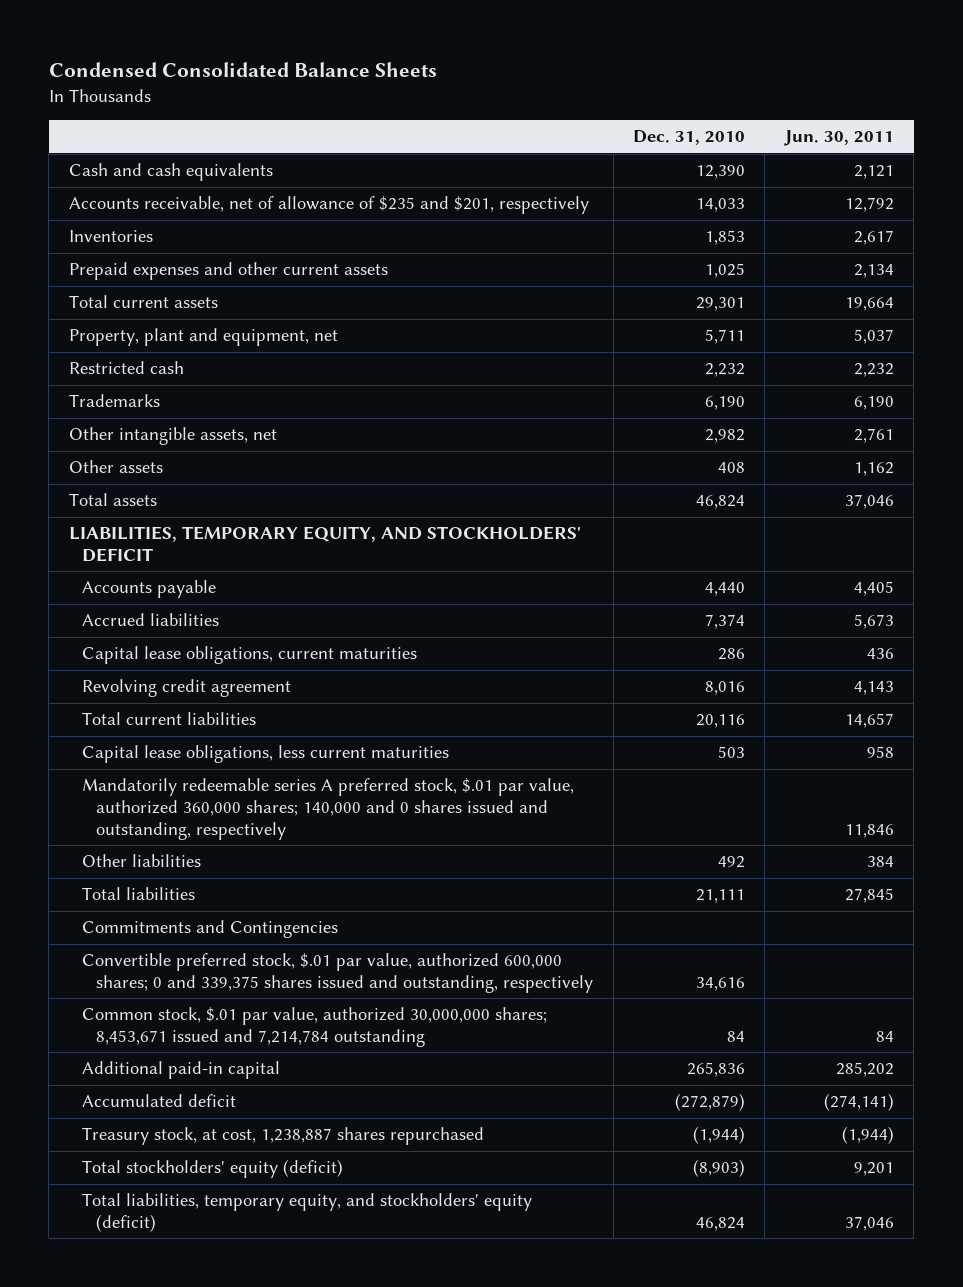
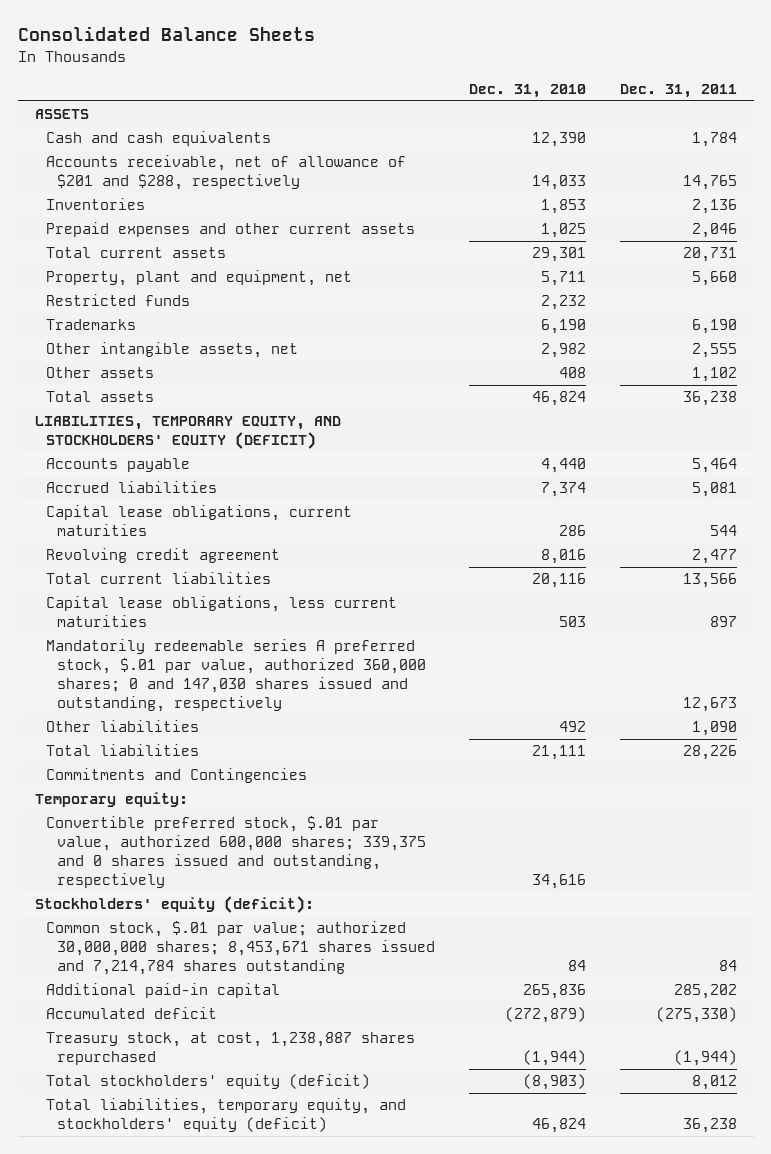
[48,62,437,78] Condensed Consolidated Balance Sheets -> [17,26,315,42] Consolidated Balance Sheets
[783,130,894,147] Jun. 30, 2011 -> none
none -> [619,84,737,99] Dec. 31, 2011
none -> [34,109,89,120] ASSETS
[68,196,589,215] Accounts receivable, net of allowance of $235 and $201, respectively -> [45,155,406,191] Accounts receivable, net of allowance of $201 and $288, respectively
[68,361,184,375] Restricted cash -> [45,294,190,307] Restricted funds
[68,526,581,563] LIABILITIES, TEMPORARY EQUITY, AND STOCKHOLDERS' DEFICIT -> [34,416,341,450] LIABILITIES, TEMPORARY EQUITY, AND STOCKHOLDERS' EQUITY (DEFICIT)
[82,778,575,840] Mandatorily redeemable series A preferred stock, $.01 par value, authorized 360,000 shares; 140,000 and 0 shares issued and outstanding, respectively -> [45,639,426,713] Mandatorily redeemable series A preferred stock, $.01 par value, authorized 360,000 shares; 0 and 147,030 shares issued and outstanding, respectively
none -> [34,792,188,808] Temporary equity:
[82,953,594,994] Convertible preferred stock, $.01 par value, authorized 600,000 shares; 0 and 339,375 shares issued and outstanding, respectively -> [45,816,426,889] Convertible preferred stock, $.01 par value, authorized 600,000 shares; 339,375 and 0 shares issued and outstanding, respectively
none -> [34,896,314,914] Stockholders' equity (deficit):
[82,1007,548,1048] Common stock, $.01 par value, authorized 30,000,000 shares; 8,453,671 issued and 7,214,784 outstanding -> [45,921,435,976] Common stock, $.01 par value; authorized 30,000,000 shares; 8,453,671 shares issued and 7,214,784 shares outstanding

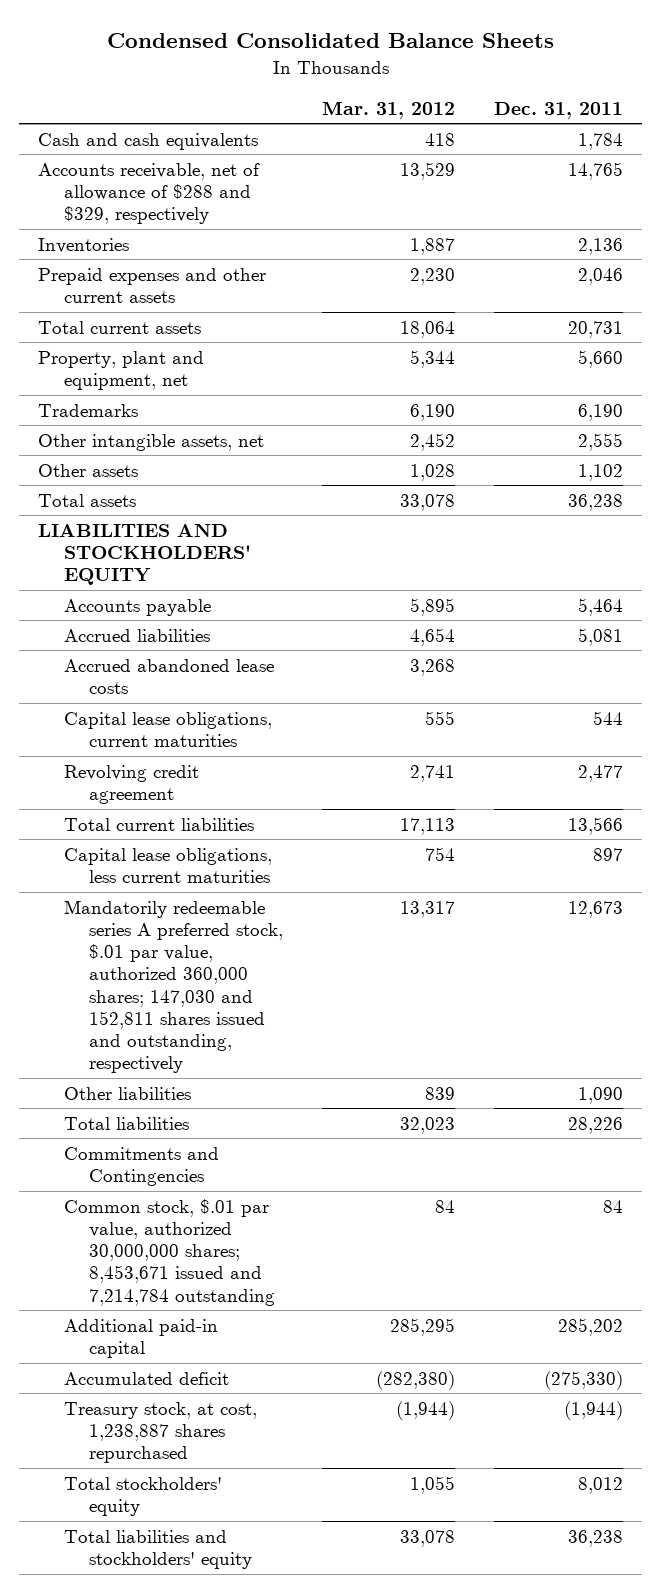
[17,26,315,42] Consolidated Balance Sheets -> [106,33,554,49] Condensed Consolidated Balance Sheets
[468,84,586,99] Dec. 31, 2010 -> none
none -> [321,100,455,119] Mar. 31, 2012
[34,109,89,120] ASSETS -> none
[45,155,406,191] Accounts receivable, net of allowance of $201 and $288, respectively -> [38,162,261,225] Accounts receivable, net of allowance of $288 and $329, respectively
[45,294,190,307] Restricted funds -> none
[34,416,341,450] LIABILITIES, TEMPORARY EQUITY, AND STOCKHOLDERS' EQUITY (DEFICIT) -> [38,523,251,586] LIABILITIES AND STOCKHOLDERS' EQUITY
none -> [63,658,274,694] Accrued abandoned lease costs
[45,639,426,713] Mandatorily redeemable series A preferred stock, $.01 par value, authorized 360,000 shares; 0 and 147,030 shares issued and outstanding, respectively -> [63,899,284,1074] Mandatorily redeemable series A preferred stock, $.01 par value, authorized 360,000 shares; 147,030 and 152,811 shares issued and outstanding, respectively
[34,792,188,808] Temporary equity: -> none
[45,816,426,889] Convertible preferred stock, $.01 par value, authorized 600,000 shares; 339,375 and 0 shares issued and outstanding, respectively -> none
[34,896,314,914] Stockholders' equity (deficit): -> none
[45,921,435,976] Common stock, $.01 par value; authorized 30,000,000 shares; 8,453,671 shares issued and 7,214,784 shares outstanding -> [63,1198,276,1306] Common stock, $.01 par value, authorized 30,000,000 shares; 8,453,671 issued and 7,214,784 outstanding
[45,1074,370,1090] Total stockholders' equity (deficit) -> [63,1476,222,1516] Total stockholders' equity
[45,1098,406,1133] Total liabilities, temporary equity, and stockholders' equity (deficit) -> [63,1529,253,1569] Total liabilities and stockholders' equity

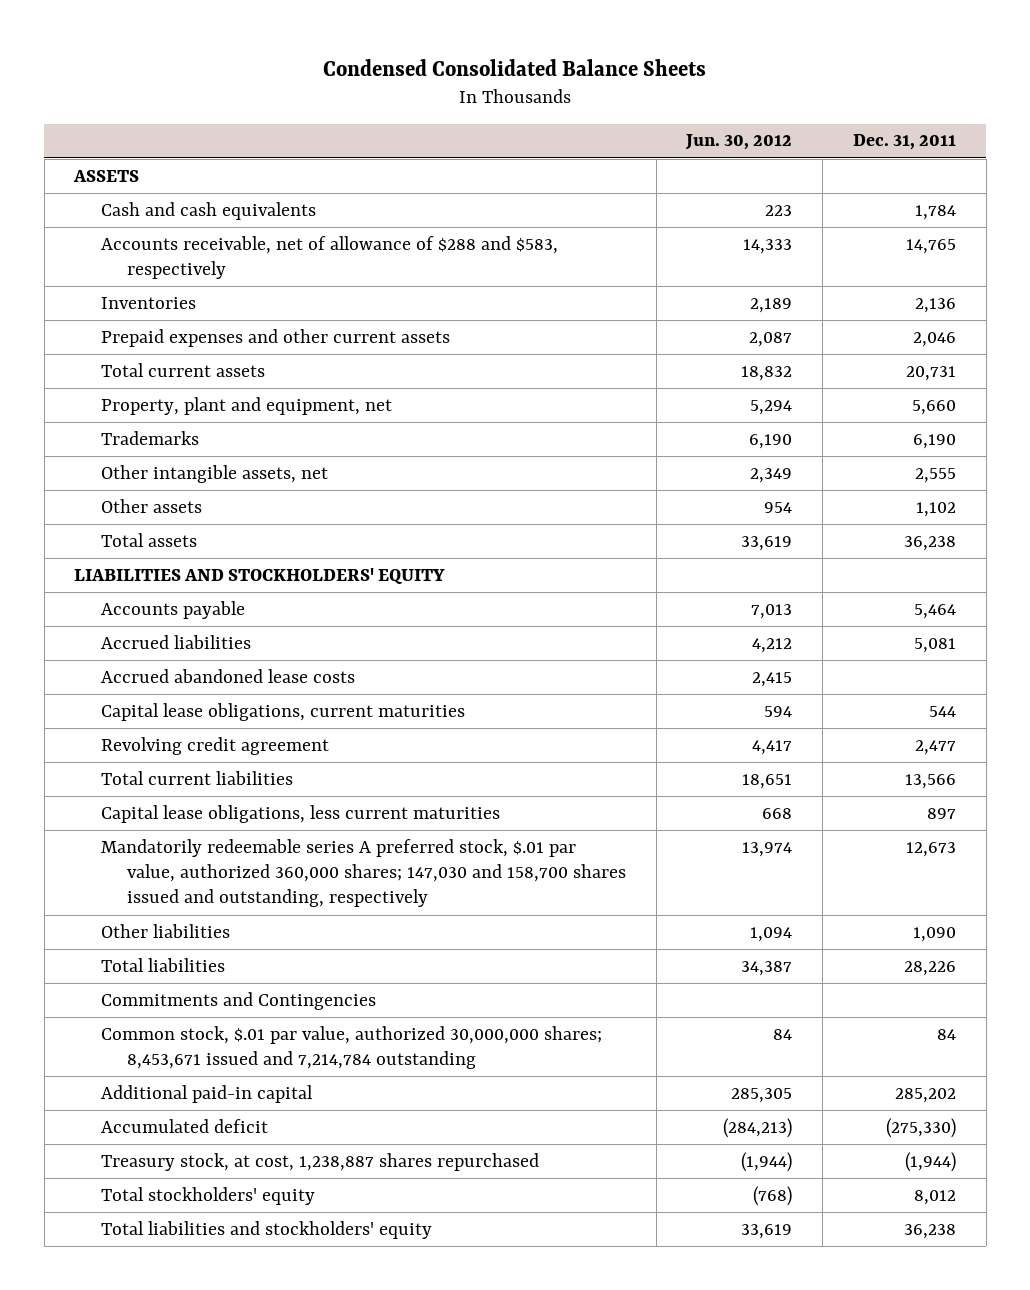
[321,100,455,119] Mar. 31, 2012 -> none
none -> [685,134,793,151] Jun. 30, 2012
none -> [73,169,140,182] ASSETS
[38,162,261,225] Accounts receivable, net of allowance of $288 and $329, respectively -> [100,235,558,280] Accounts receivable, net of allowance of $288 and $583, respectively
[63,899,284,1074] Mandatorily redeemable series A preferred stock, $.01 par value, authorized 360,000 shares; 147,030 and 152,811 shares issued and outstanding, respectively -> [100,838,627,908] Mandatorily redeemable series A preferred stock, $.01 par value, authorized 360,000 shares; 147,030 and 158,700 shares issued and outstanding, respectively

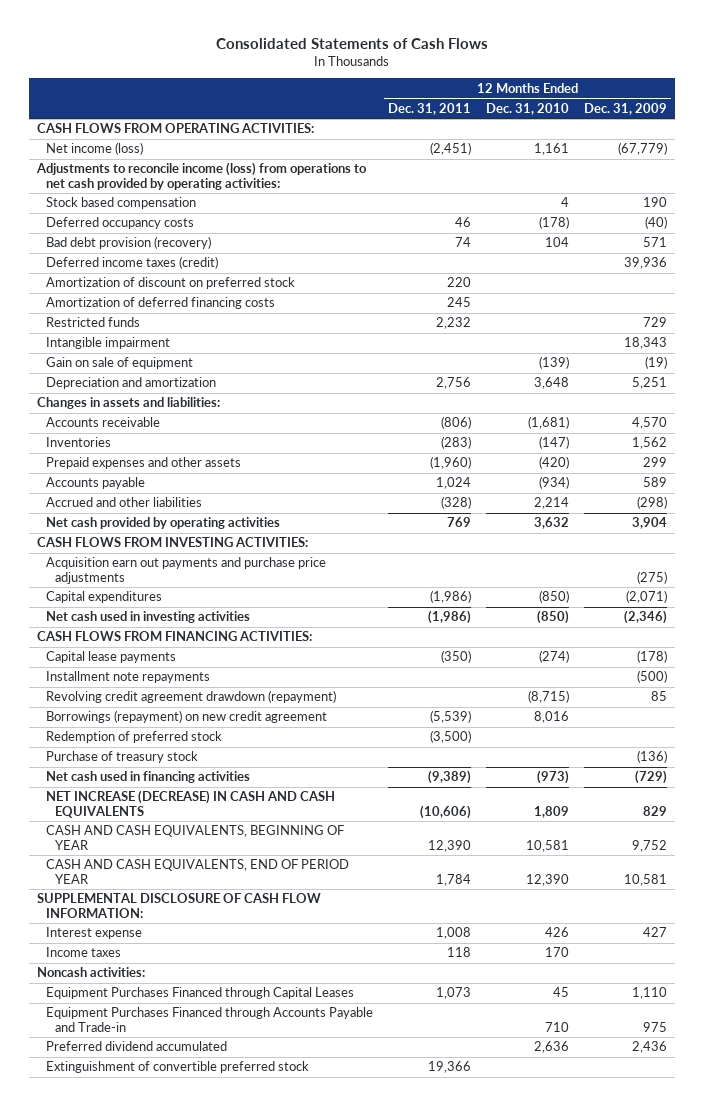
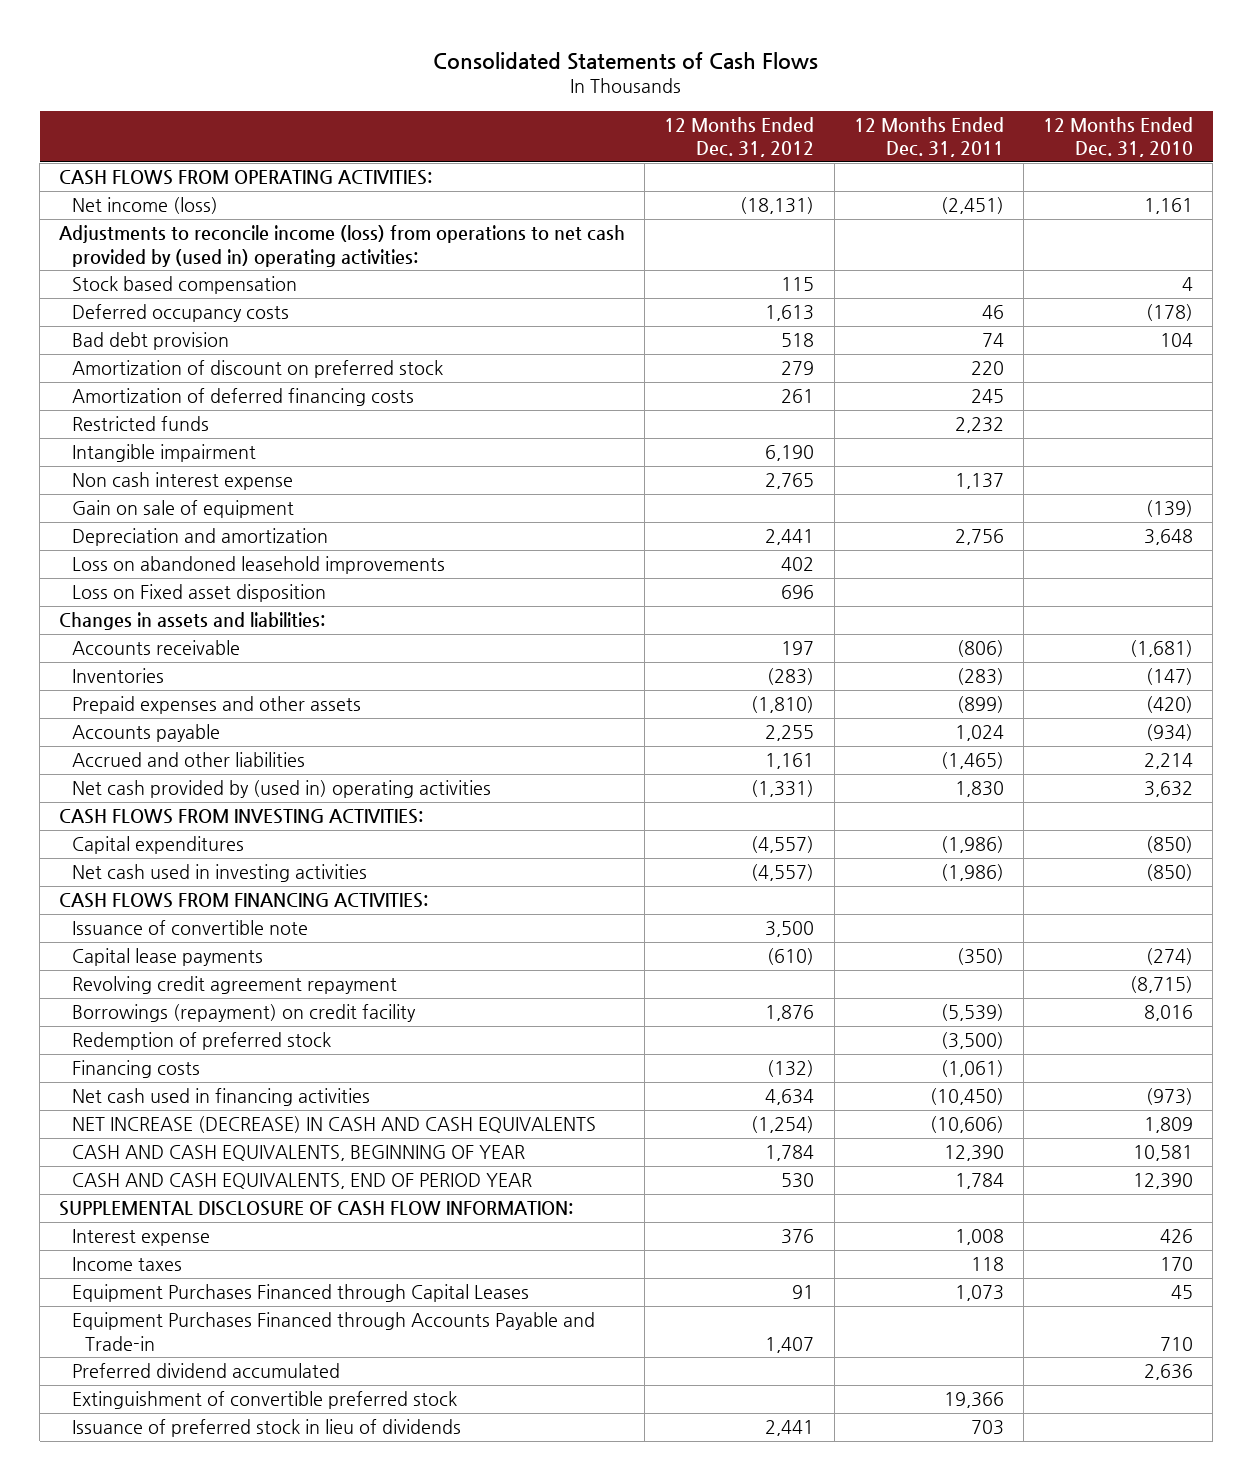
[584,102,668,115] Dec. 31, 2009 -> none
none -> [664,116,815,158] 12 Months Ended Dec. 31, 2012
[36,162,368,190] Adjustments to reconcile income (loss) from operations to net cash provided by operating activities: -> [59,225,626,267] Adjustments to reconcile income (loss) from operations to net cash provided by (used in) operating activities:
[45,256,218,270] Deferred income taxes (credit) -> none
[45,236,211,250] Bad debt provision (recovery) -> [72,332,230,351] Bad debt provision
none -> [72,472,294,491] Non cash interest expense
none -> [72,556,446,575] Loss on abandoned leasehold improvements
none -> [72,584,327,603] Loss on Fixed asset disposition
[430,456,472,470] (1,960) -> [956,696,1004,714] (899)
[441,496,472,510] (328) -> [940,752,1004,770] (1,465)
[45,517,280,530] Net cash provided by operating activities -> [72,780,492,799] Net cash provided by (used in) operating activities
[447,517,472,528] 769 -> [954,781,1004,798] 1,830
[45,557,326,584] Acquisition earn out payments and purchase price adjustments -> none
none -> [72,920,309,936] Issuance of convertible note
[45,671,210,684] Installment note repayments -> none
[45,690,336,704] Revolving credit agreement drawdown (repayment) -> [72,976,398,995] Revolving credit agreement repayment
[45,710,327,724] Borrowings (repayment) on new credit agreement -> [72,1004,417,1023] Borrowings (repayment) on credit facility
[45,751,198,764] Purchase of treasury stock -> none
none -> [72,1060,201,1079] Financing costs
[428,770,472,785] (9,389) -> [929,1088,1004,1106] (10,450)
[37,967,146,978] Noncash activities: -> none
none -> [72,1419,462,1438] Issuance of preferred stock in lieu of dividends

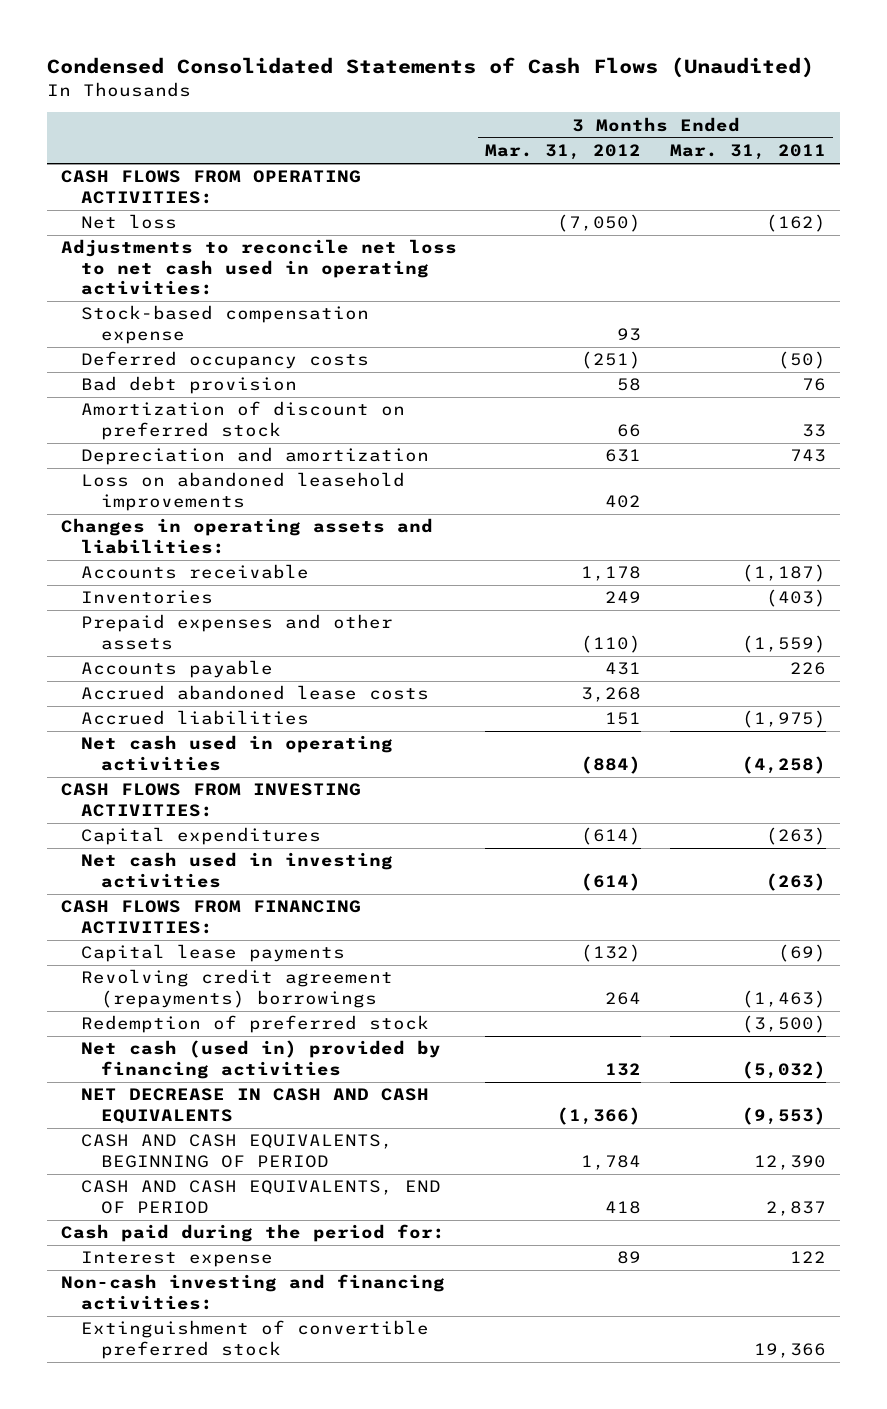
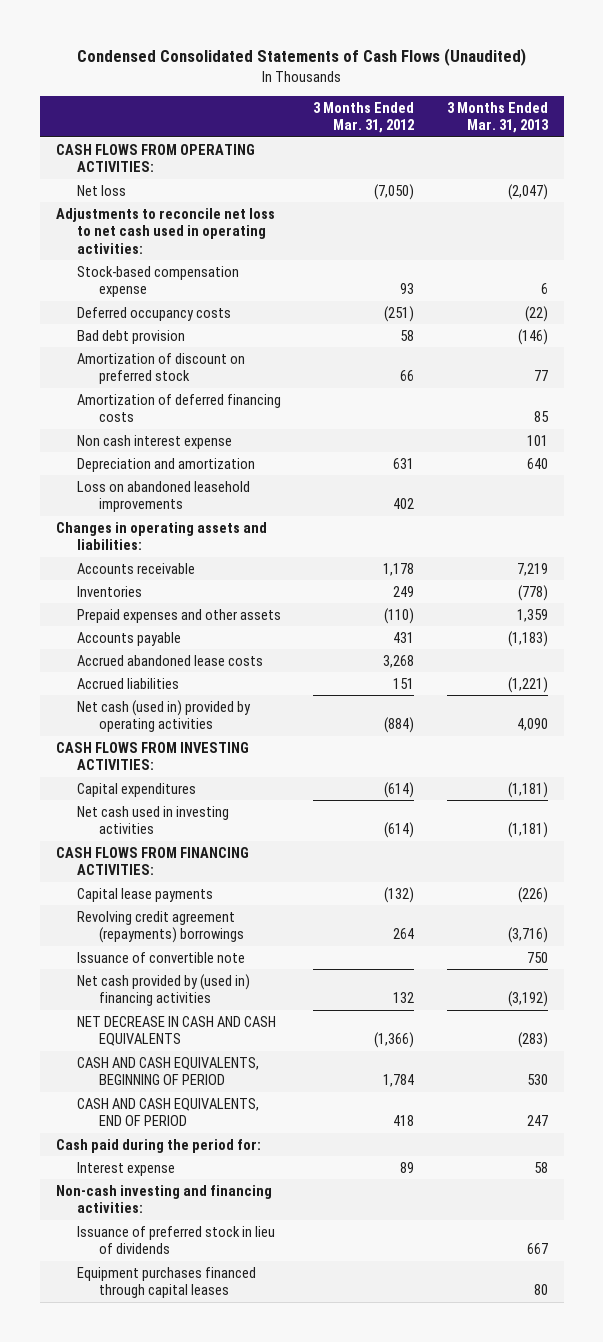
[669,144,826,161] Mar. 31, 2011 -> none
none -> [446,101,549,134] 3 Months Ended Mar. 31, 2013
none -> [77,393,282,423] Amortization of deferred financing costs
none -> [77,434,233,449] Non cash interest expense
[81,735,394,771] Net cash used in operating activities -> [77,699,252,733] Net cash (used in) provided by operating activities
[81,1015,430,1034] Redemption of preferred stock -> none
none -> [77,951,246,963] Issuance of convertible note
[81,1040,442,1079] Net cash (used in) provided by financing activities -> [77,973,251,1007] Net cash provided by (used in) financing activities
[81,1320,430,1359] Extinguishment of convertible preferred stock -> none
none -> [77,1225,276,1255] Issuance of preferred stock in lieu of dividends
none -> [77,1266,257,1299] Equipment purchases financed through capital leases

